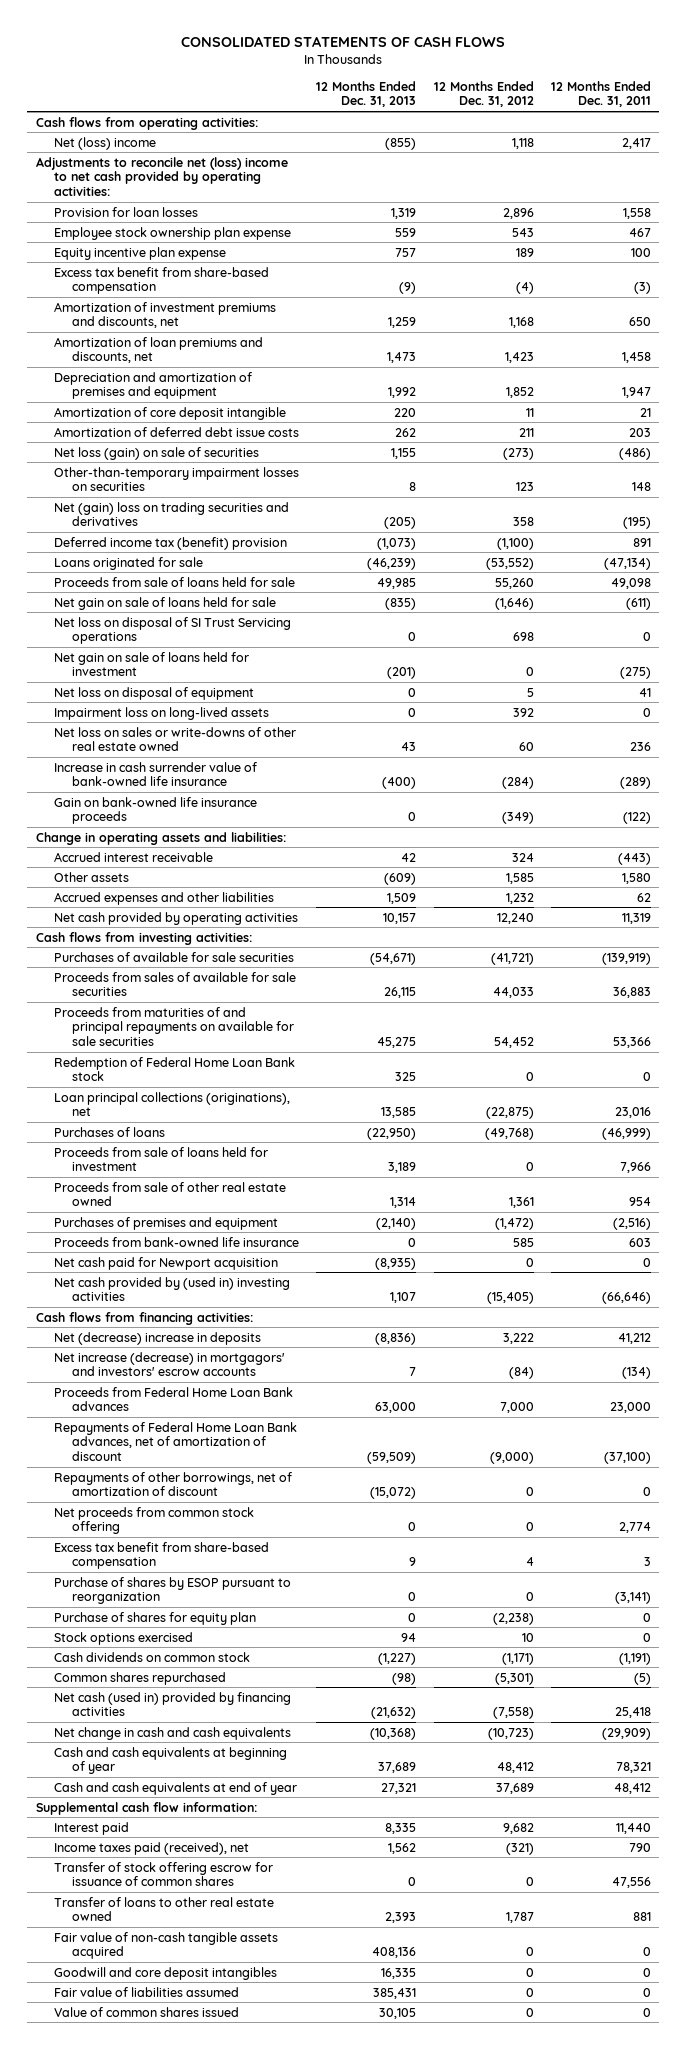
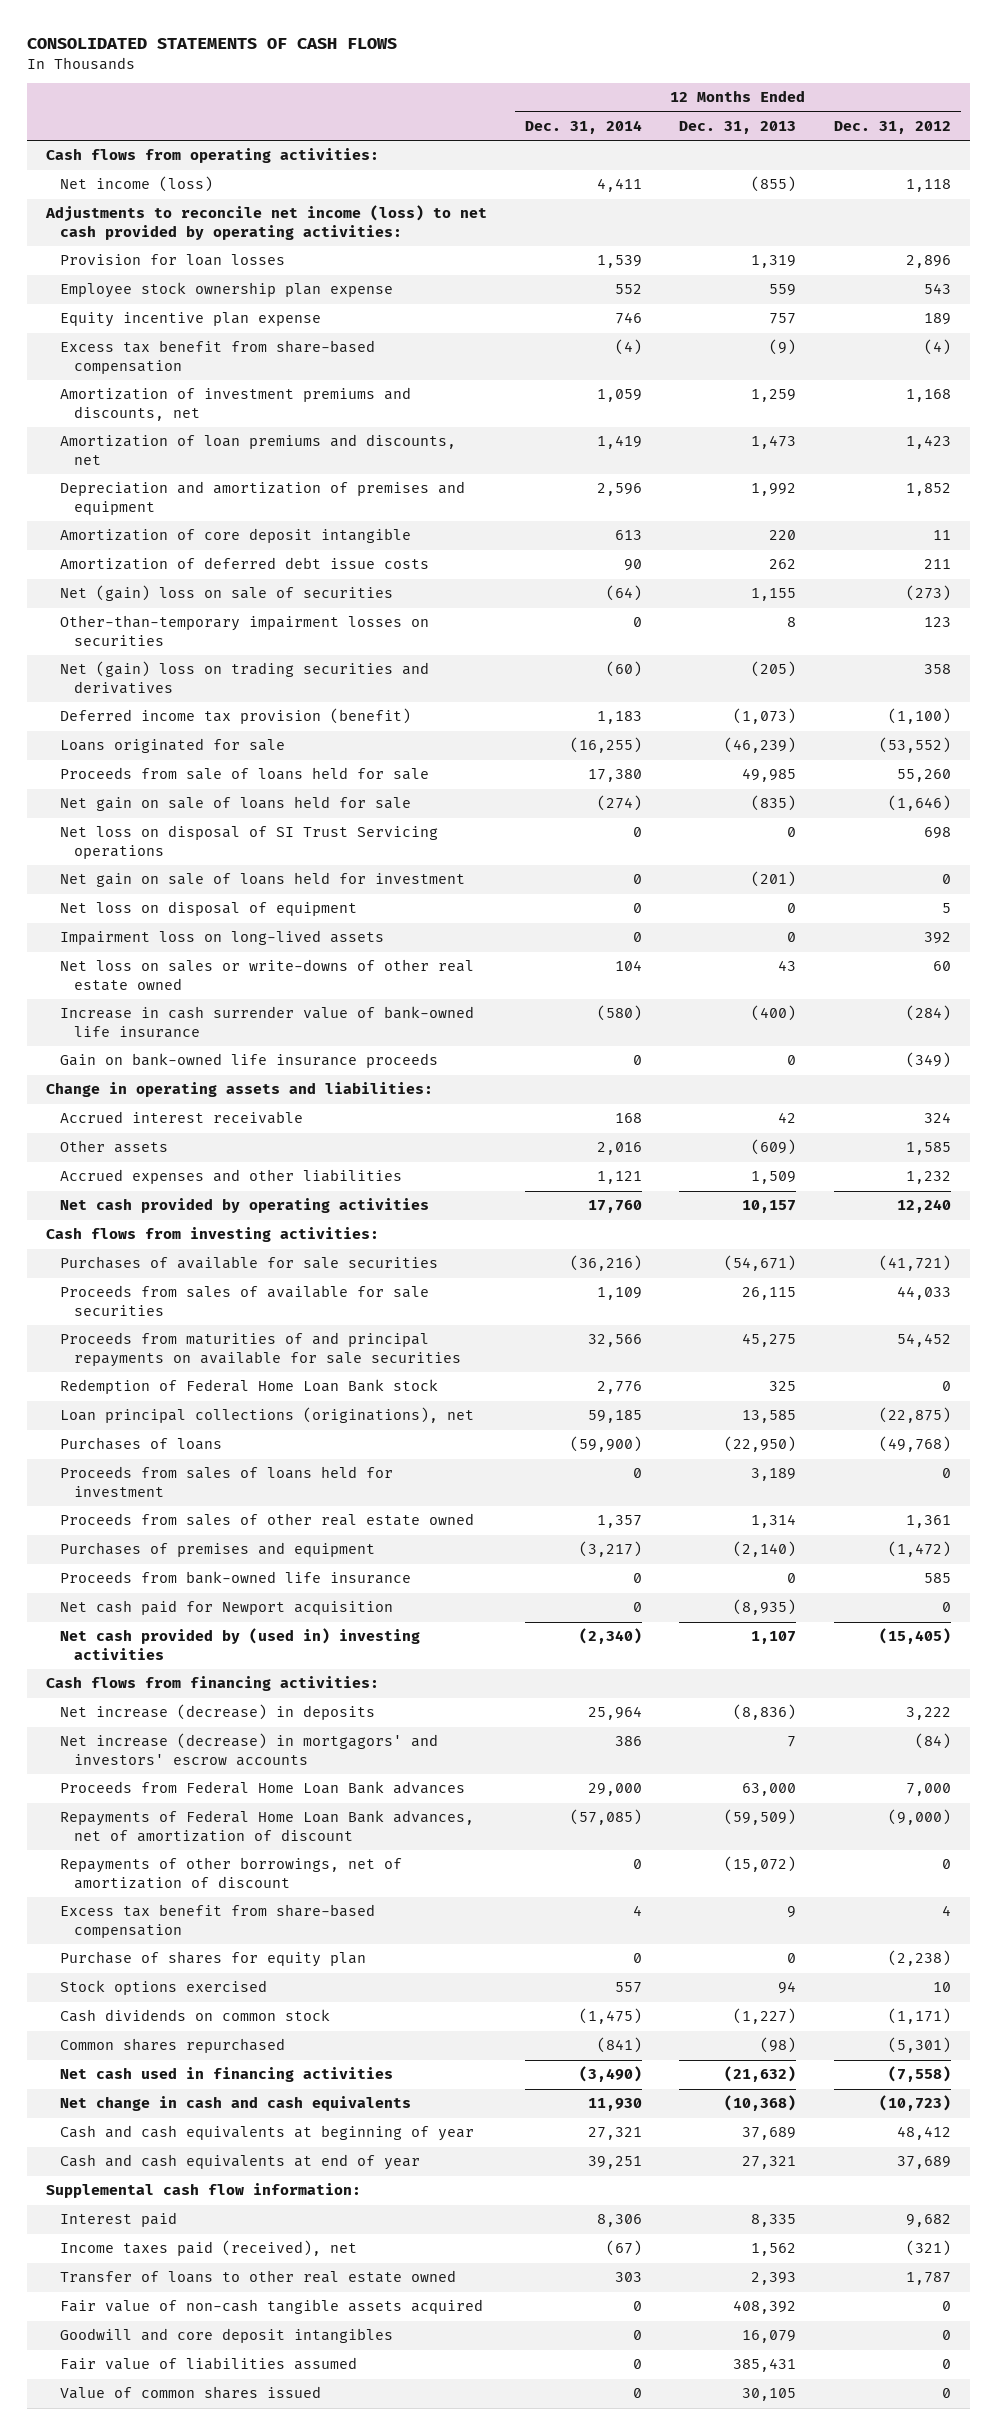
[550,80,651,108] 12 Months Ended Dec. 31, 2011 -> none
none -> [524,120,642,135] Dec. 31, 2014
[54,136,157,150] Net (loss) income -> [60,176,214,193] Net income (loss)
[35,156,288,196] Adjustments to reconcile net (loss) income to net cash provided by operating activities: -> [44,205,487,240] Adjustments to reconcile net income (loss) to net cash provided by operating activities:
[54,446,260,460] Net loss (gain) on sale of securities -> [60,585,394,602] Net (gain) loss on sale of securities
[54,536,288,550] Deferred income tax (benefit) provision -> [60,708,412,725] Deferred income tax provision (benefit)
[54,1146,269,1172] Proceeds from sale of loans held for investment -> [60,1466,394,1497] Proceeds from sales of loans held for investment
[54,1181,287,1207] Proceeds from sale of other real estate owned -> [60,1513,475,1527] Proceeds from sales of other real estate owned
[54,1331,262,1345] Net (decrease) increase in deposits -> [60,1704,376,1721] Net increase (decrease) in deposits
[54,1506,255,1535] Net proceeds from common stock offering -> none
[54,1576,292,1605] Purchase of shares by ESOP pursuant to reorganization -> none
[54,1691,292,1717] Net cash (used in) provided by financing activities -> [60,2067,394,2083] Net cash used in financing activities
[54,1861,274,1887] Transfer of stock offering escrow for issuance of common shares -> none
[372,1947,417,1959] 408,136 -> [733,2300,797,2315] 408,392
[381,1967,417,1979] 16,335 -> [742,2330,797,2344] 16,079

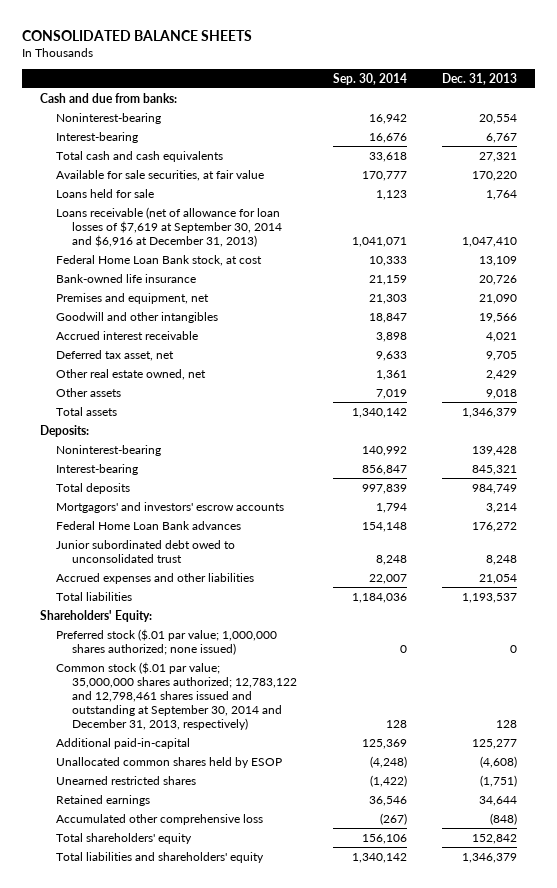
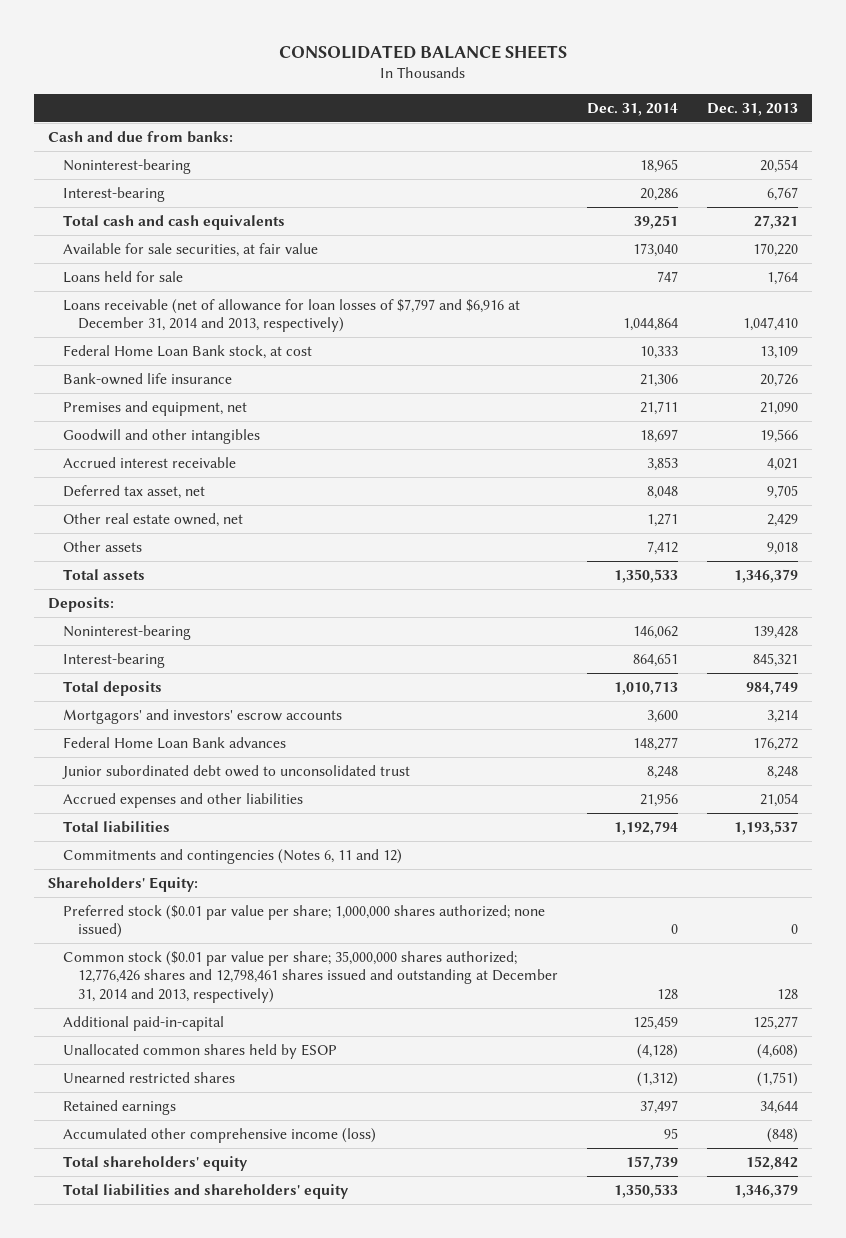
[332,72,407,85] Sep. 30, 2014 -> none
none -> [586,102,678,116] Dec. 31, 2014
[56,206,283,247] Loans receivable (net of allowance for loan losses of $7,619 at September 30, 2014 and $6,916 at December 31, 2013) -> [63,298,521,333] Loans receivable (net of allowance for loan losses of $7,797 and $6,916 at December 31, 2014 and 2013, respectively)
none -> [63,848,403,864] Commitments and contingencies (Notes 6, 11 and 12)
[56,628,278,655] Preferred stock ($.01 par value; 1,000,000 shares authorized; none issued) -> [63,904,546,939] Preferred stock ($0.01 par value per share; 1,000,000 shares authorized; none issued)
[56,661,298,731] Common stock ($.01 par value; 35,000,000 shares authorized; 12,783,122 and 12,798,461 shares issued and outstanding at September 30, 2014 and December 31, 2013, respectively) -> [63,950,558,1003] Common stock ($0.01 par value per share; 35,000,000 shares authorized; 12,776,426 shares and 12,798,461 shares issued and outstanding at December 31, 2014 and 2013, respectively)
[56,813,264,825] Accumulated other comprehensive loss -> [63,1127,377,1143] Accumulated other comprehensive income (loss)

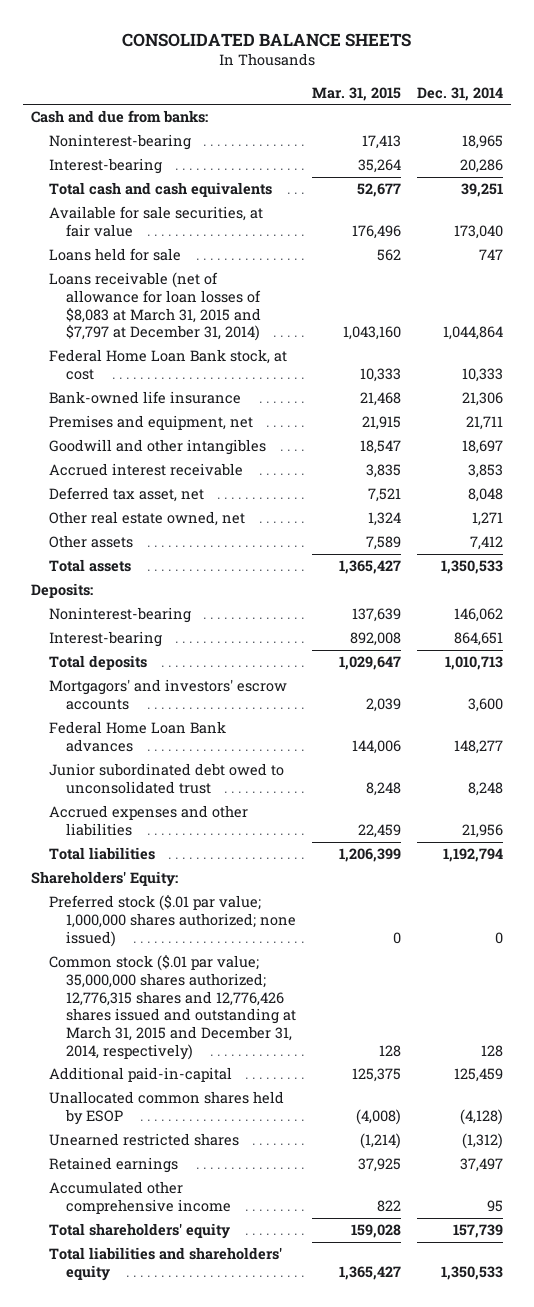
[706,102,798,116] Dec. 31, 2013 -> none
none -> [312,86,402,101] Mar. 31, 2015
[63,298,521,333] Loans receivable (net of allowance for loan losses of $7,797 and $6,916 at December 31, 2014 and 2013, respectively) -> [48,272,262,342] Loans receivable (net of allowance for loan losses of $8,083 at March 31, 2015 and $7,797 at December 31, 2014)
[63,848,403,864] Commitments and contingencies (Notes 6, 11 and 12) -> none
[63,904,546,939] Preferred stock ($0.01 par value per share; 1,000,000 shares authorized; none issued) -> [48,895,297,947] Preferred stock ($.01 par value; 1,000,000 shares authorized; none issued)
[63,950,558,1003] Common stock ($0.01 par value per share; 35,000,000 shares authorized; 12,776,426 shares and 12,798,461 shares issued and outstanding at December 31, 2014 and 2013, respectively) -> [48,955,297,1060] Common stock ($.01 par value; 35,000,000 shares authorized; 12,776,315 shares and 12,776,426 shares issued and outstanding at March 31, 2015 and December 31, 2014, respectively)
[63,1127,377,1143] Accumulated other comprehensive income (loss) -> [48,1181,232,1215] Accumulated other comprehensive income

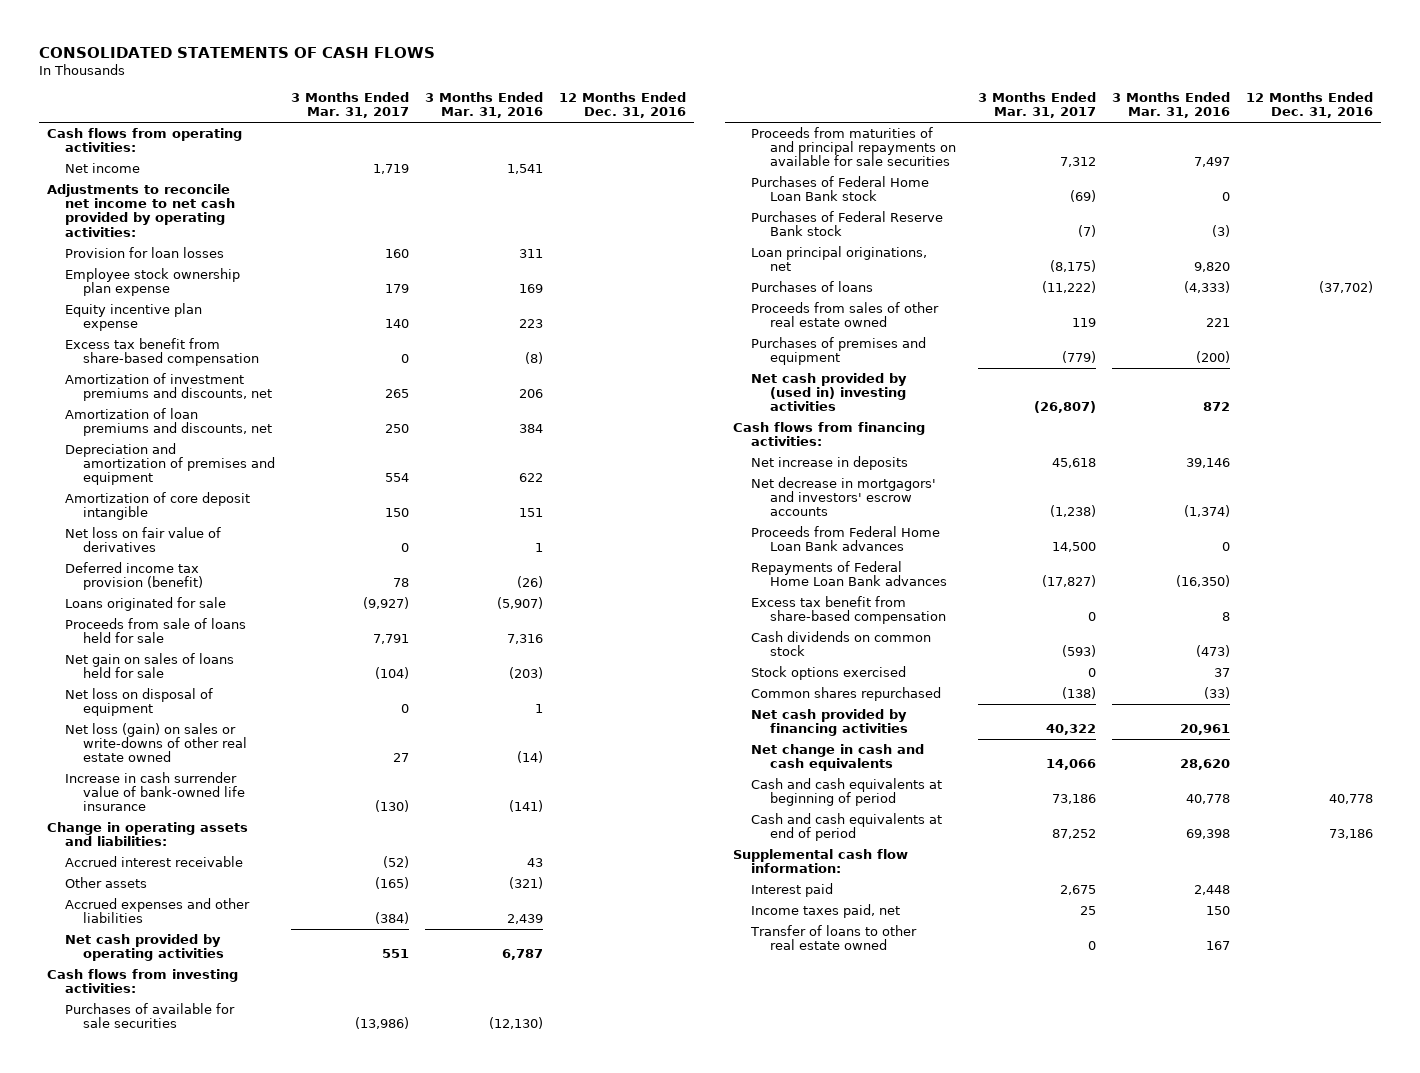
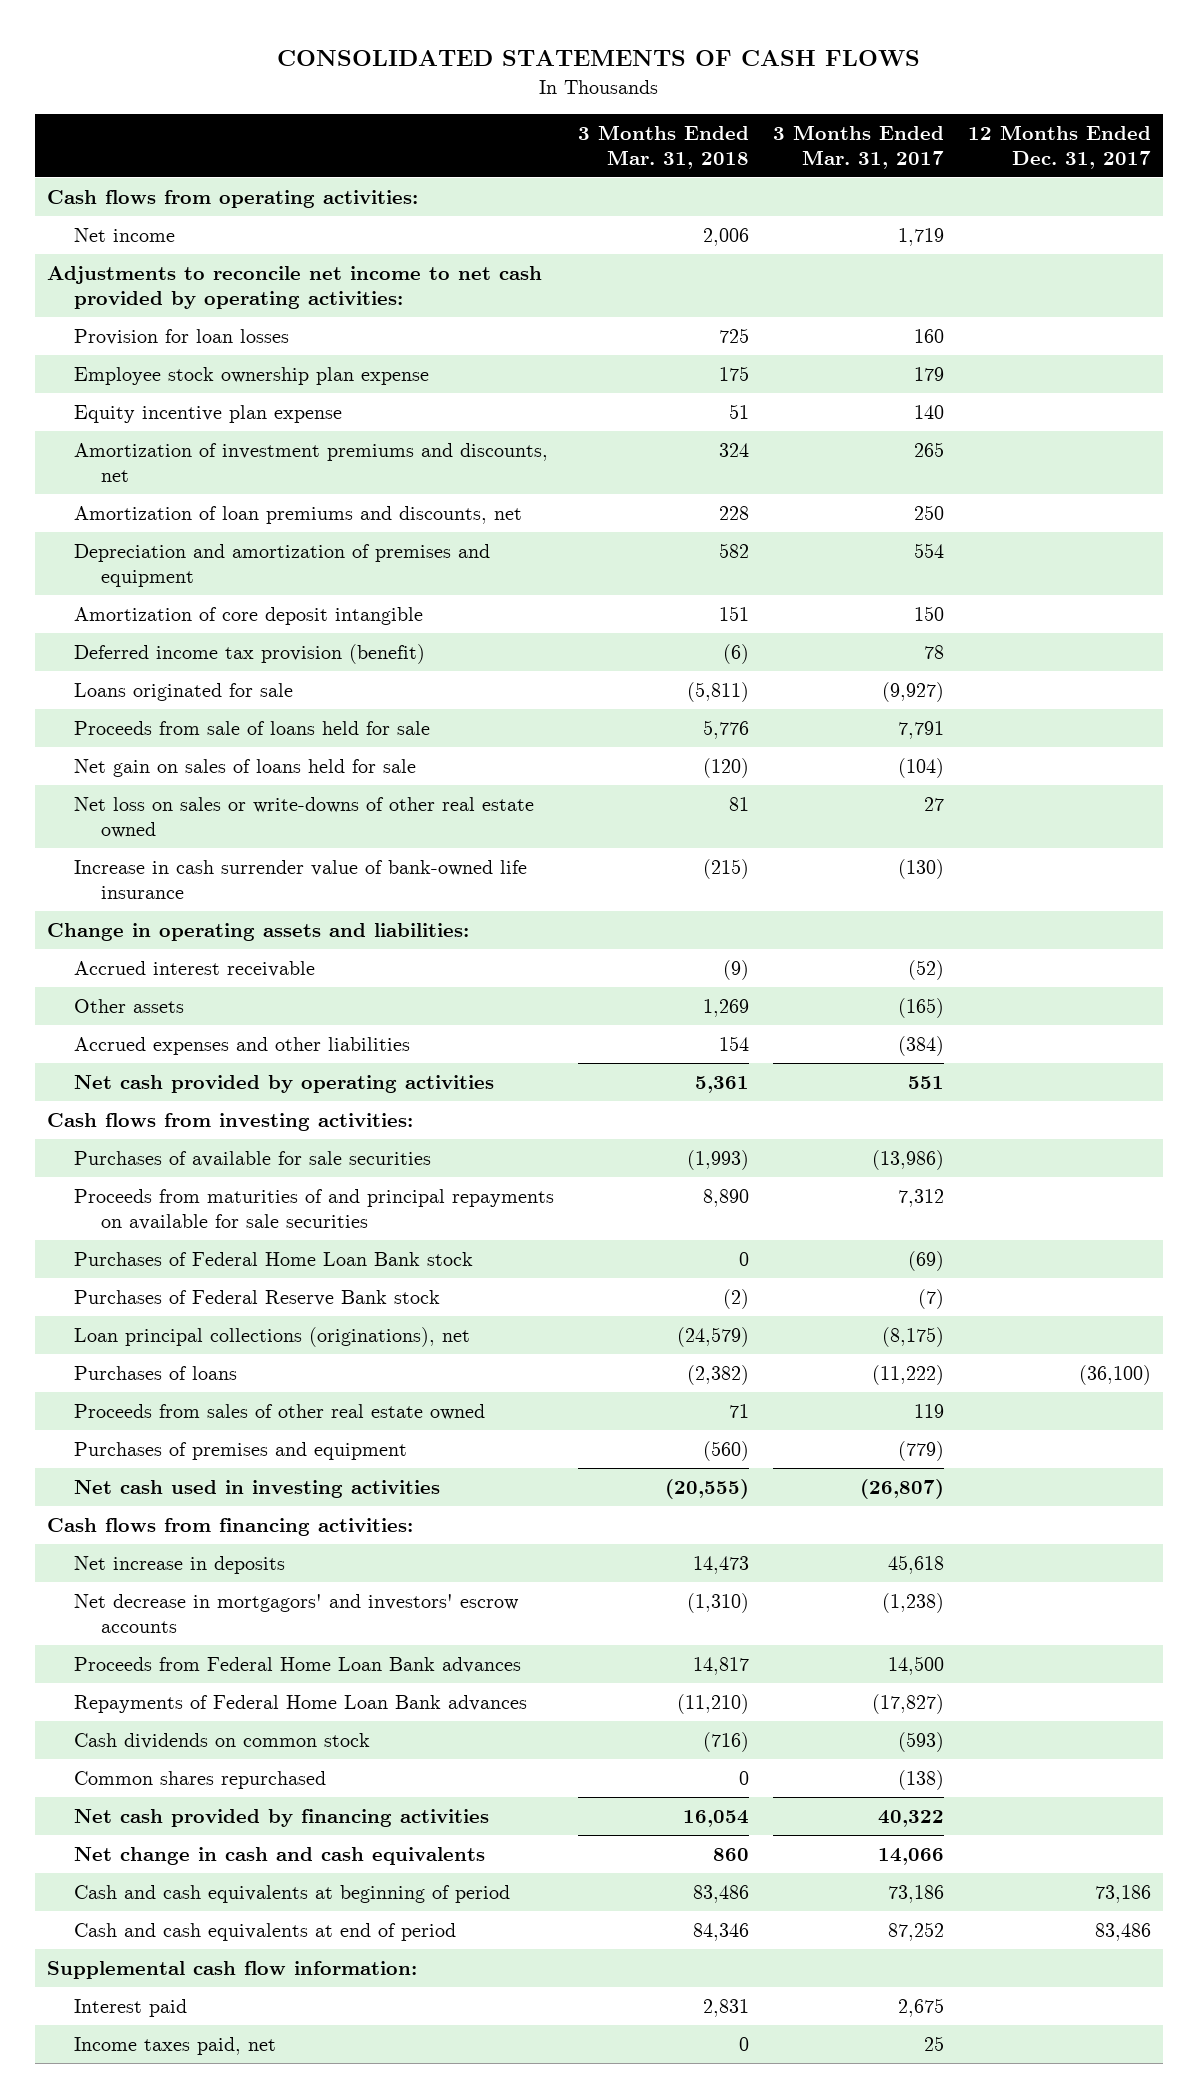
[425,92,544,119] 3 Months Ended Mar. 31, 2016 -> none
[559,92,687,119] 12 Months Ended Dec. 31, 2016 -> none
none -> [577,124,749,169] 3 Months Ended Mar. 31, 2018
none -> [968,124,1152,169] 12 Months Ended Dec. 31, 2017
[64,337,260,367] Excess tax benefit from share-based compensation -> none
[64,526,221,553] Net loss on fair value of derivatives -> none
[64,687,213,717] Net loss on disposal of equipment -> none
[64,722,248,763] Net loss (gain) on sales or write-downs of other real estate owned -> [73,796,534,839] Net loss on sales or write-downs of other real estate owned
[751,245,928,272] Loan principal originations, net -> [73,1326,470,1347] Loan principal collections (originations), net
[751,372,908,412] Net cash provided by (used in) investing activities -> [73,1479,440,1498] Net cash used in investing activities
[751,595,946,625] Excess tax benefit from share-based compensation -> none
[751,665,907,680] Stock options exercised -> none
[750,924,918,951] Transfer of loans to other real estate owned -> none

